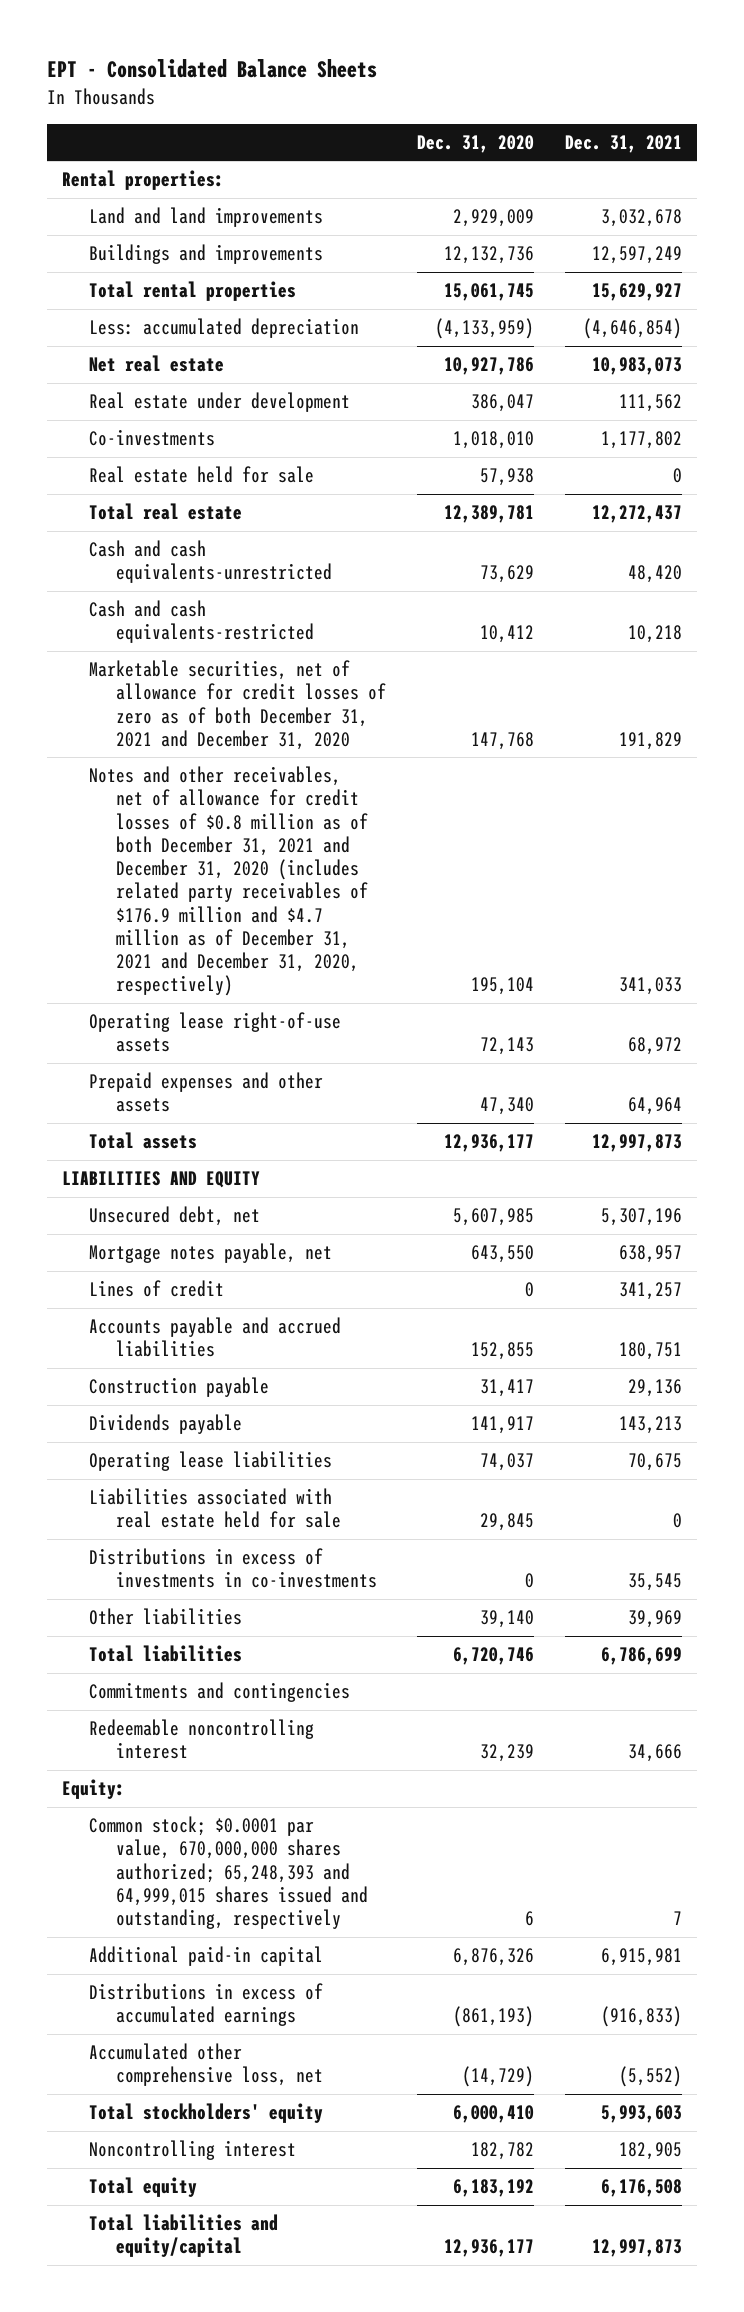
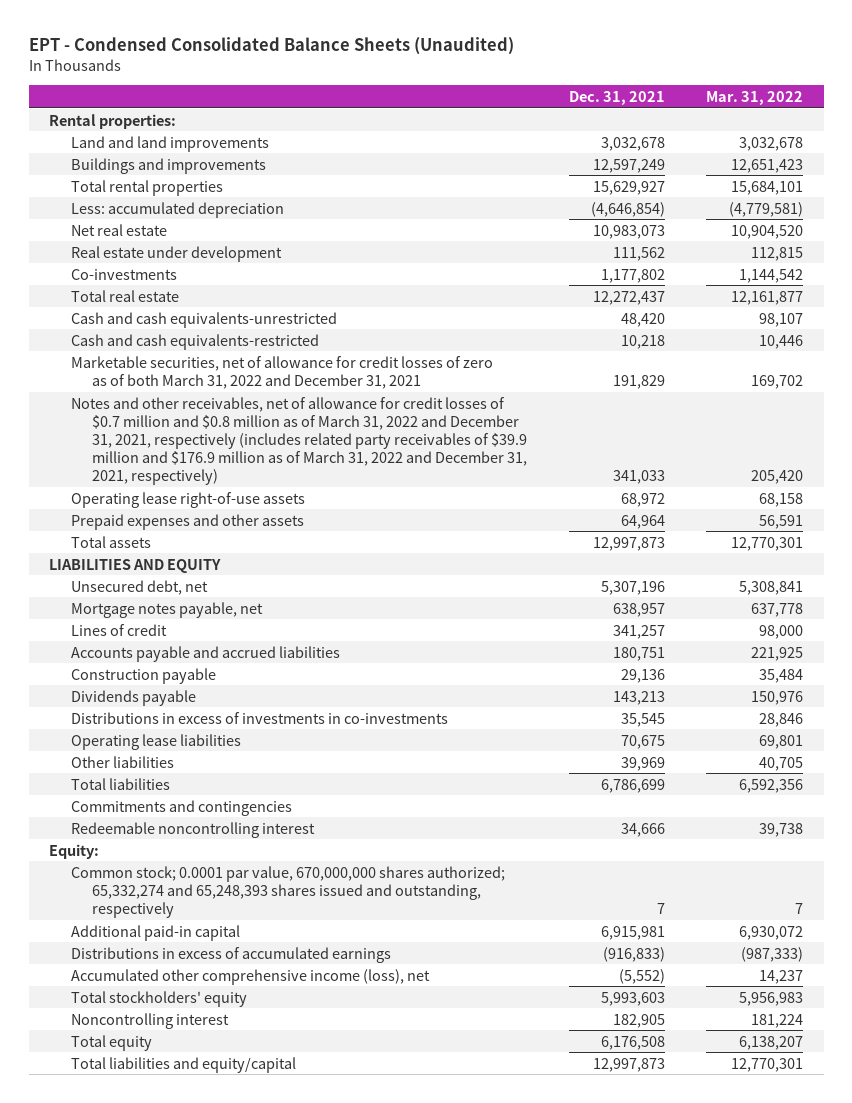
[46,59,377,79] EPT - Consolidated Balance Sheets -> [28,37,514,56] EPT - Condensed Consolidated Balance Sheets (Unaudited)
[417,134,535,153] Dec. 31, 2020 -> none
none -> [705,90,803,105] Mar. 31, 2022
[89,466,315,484] Real estate held for sale -> none
[89,660,387,750] Marketable securities, net of allowance for credit losses of zero as of both December 31, 2021 and December 31, 2020 -> [70,355,493,389] Marketable securities, net of allowance for credit losses of zero as of both March 31, 2022 and December 31, 2021
[89,766,369,997] Notes and other receivables, net of allowance for credit losses of $0.8 million as of both December 31, 2021 and December 31, 2020 (includes related party receivables of $176.9 million and $4.7 million as of December 31, 2021 and December 31, 2020, respectively) -> [70,396,528,486] Notes and other receivables, net of allowance for credit losses of $0.7 million and $0.8 million as of March 31, 2022 and December 31, 2021, respectively (includes related party receivables of $39.9 million and $176.9 million as of March 31, 2022 and December 31, 2021, respectively)
[89,1488,342,1529] Liabilities associated with real estate held for sale -> none
[89,1451,333,1472] Operating lease liabilities -> [70,733,241,750] Operating lease liabilities
[89,1816,369,1930] Common stock; $0.0001 par value, 670,000,000 shares authorized; 65,248,393 and 64,999,015 shares issued and outstanding, respectively -> [70,865,505,918] Common stock; 0.0001 par value, 670,000,000 shares authorized; 65,332,274 and 65,248,393 shares issued and outstanding, respectively
[89,2043,324,2087] Accumulated other comprehensive loss, net -> [70,968,430,985] Accumulated other comprehensive income (loss), net

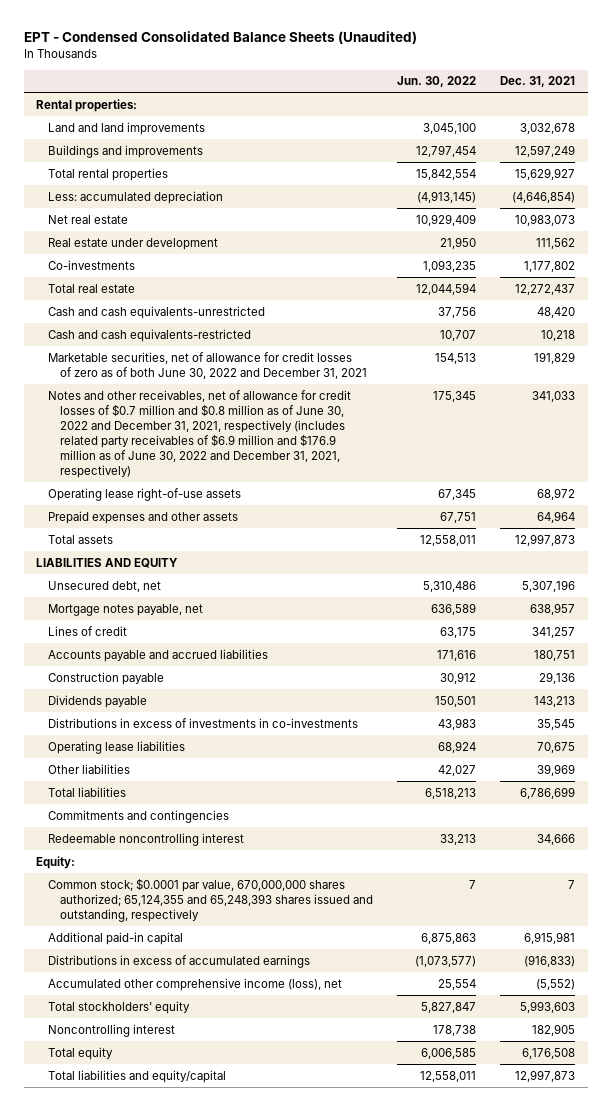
[705,90,803,105] Mar. 31, 2022 -> none
none -> [397,76,477,88] Jun. 30, 2022
[70,355,493,389] Marketable securities, net of allowance for credit losses of zero as of both March 31, 2022 and December 31, 2021 -> [48,351,367,379] Marketable securities, net of allowance for credit losses of zero as of both June 30, 2022 and December 31, 2021
[70,396,528,486] Notes and other receivables, net of allowance for credit losses of $0.7 million and $0.8 million as of March 31, 2022 and December 31, 2021, respectively (includes related party receivables of $39.9 million and $176.9 million as of March 31, 2022 and December 31, 2021, respectively) -> [48,389,352,479] Notes and other receivables, net of allowance for credit losses of $0.7 million and $0.8 million as of June 30, 2022 and December 31, 2021, respectively (includes related party receivables of $6.9 million and $176.9 million as of June 30, 2022 and December 31, 2021, respectively)
[70,865,505,918] Common stock; 0.0001 par value, 670,000,000 shares authorized; 65,332,274 and 65,248,393 shares issued and outstanding, respectively -> [48,877,373,922] Common stock; $0.0001 par value, 670,000,000 shares authorized; 65,124,355 and 65,248,393 shares issued and outstanding, respectively

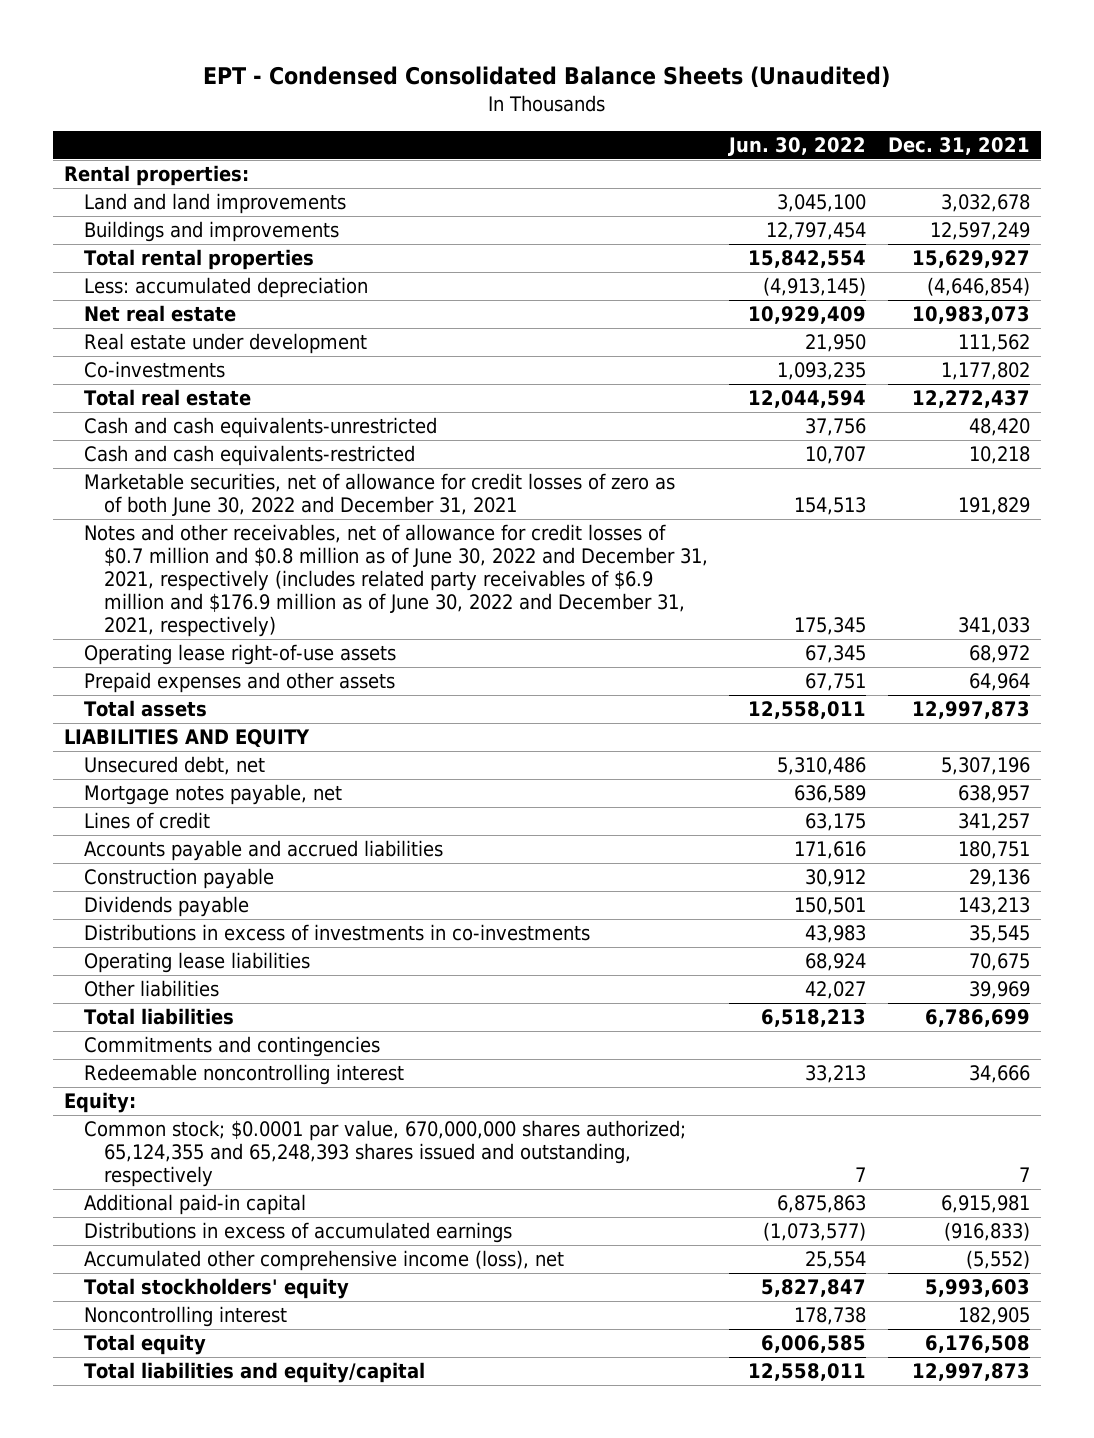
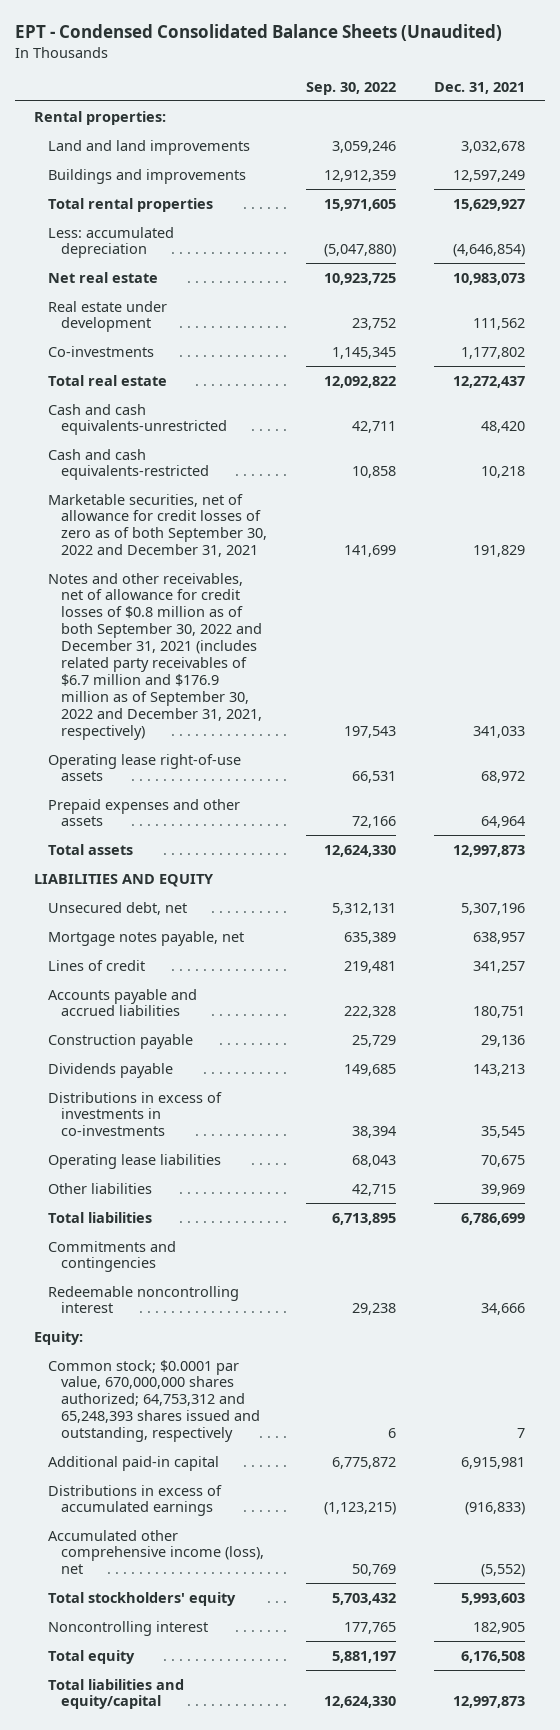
[728,136,867,156] Jun. 30, 2022 -> none
none -> [305,81,396,95] Sep. 30, 2022
[84,473,676,517] Marketable securities, net of allowance for credit losses of zero as of both June 30, 2022 and December 31, 2021 -> [47,493,268,558] Marketable securities, net of allowance for credit losses of zero as of both September 30, 2022 and December 31, 2021
[84,524,708,637] Notes and other receivables, net of allowance for credit losses of $0.7 million and $0.8 million as of June 30, 2022 and December 31, 2021, respectively (includes related party receivables of $6.9 million and $176.9 million as of June 30, 2022 and December 31, 2021, respectively) -> [47,572,263,741] Notes and other receivables, net of allowance for credit losses of $0.8 million as of both September 30, 2022 and December 31, 2021 (includes related party receivables of $6.7 million and $176.9 million as of September 30, 2022 and December 31, 2021, respectively)
[84,1120,687,1187] Common stock; $0.0001 par value, 670,000,000 shares authorized; 65,124,355 and 65,248,393 shares issued and outstanding, respectively -> [47,1359,261,1443] Common stock; $0.0001 par value, 670,000,000 shares authorized; 64,753,312 and 65,248,393 shares issued and outstanding, respectively

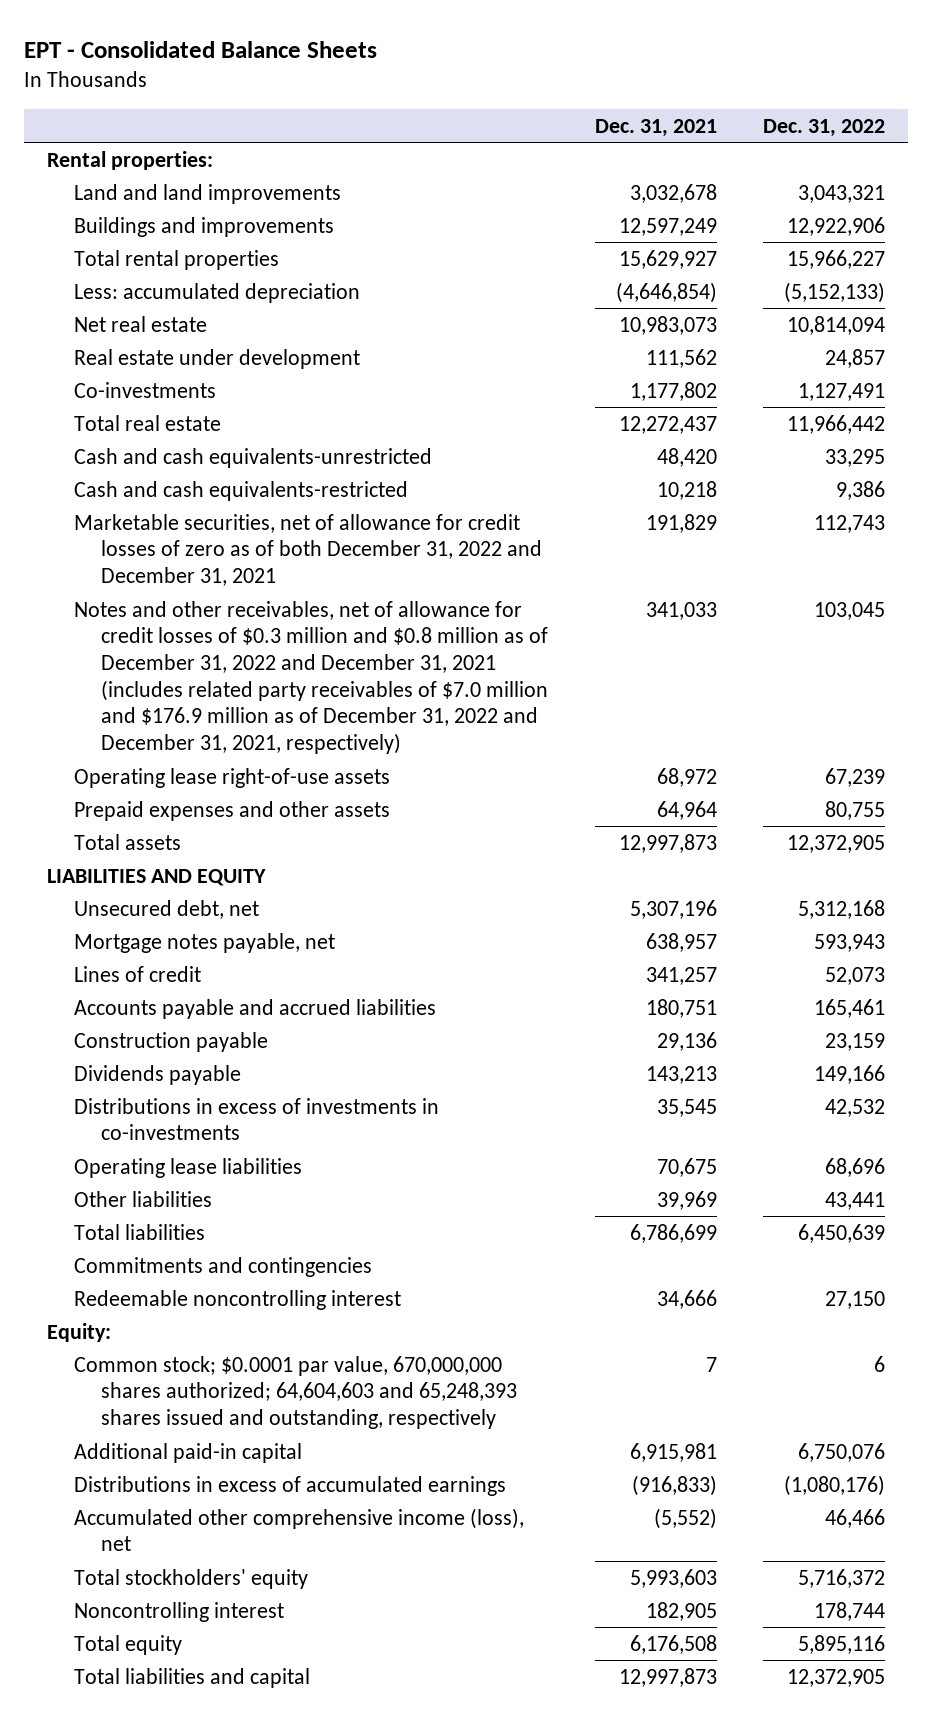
[15,23,503,41] EPT - Condensed Consolidated Balance Sheets (Unaudited) -> [23,40,377,58] EPT - Consolidated Balance Sheets
[305,81,396,95] Sep. 30, 2022 -> none
none -> [763,118,886,137] Dec. 31, 2022
[47,493,268,558] Marketable securities, net of allowance for credit losses of zero as of both September 30, 2022 and December 31, 2021 -> [74,513,543,587] Marketable securities, net of allowance for credit losses of zero as of both December 31, 2022 and December 31, 2021
[47,572,263,741] Notes and other receivables, net of allowance for credit losses of $0.8 million as of both September 30, 2022 and December 31, 2021 (includes related party receivables of $6.7 million and $176.9 million as of September 30, 2022 and December 31, 2021, respectively) -> [74,600,549,755] Notes and other receivables, net of allowance for credit losses of $0.3 million and $0.8 million as of December 31, 2022 and December 31, 2021 (includes related party receivables of $7.0 million and $176.9 million as of December 31, 2022 and December 31, 2021, respectively)
[47,1359,261,1443] Common stock; $0.0001 par value, 670,000,000 shares authorized; 64,753,312 and 65,248,393 shares issued and outstanding, respectively -> [74,1355,518,1430] Common stock; $0.0001 par value, 670,000,000 shares authorized; 64,604,603 and 65,248,393 shares issued and outstanding, respectively
[47,1678,184,1710] Total liabilities and equity/capital -> [74,1667,311,1688] Total liabilities and capital

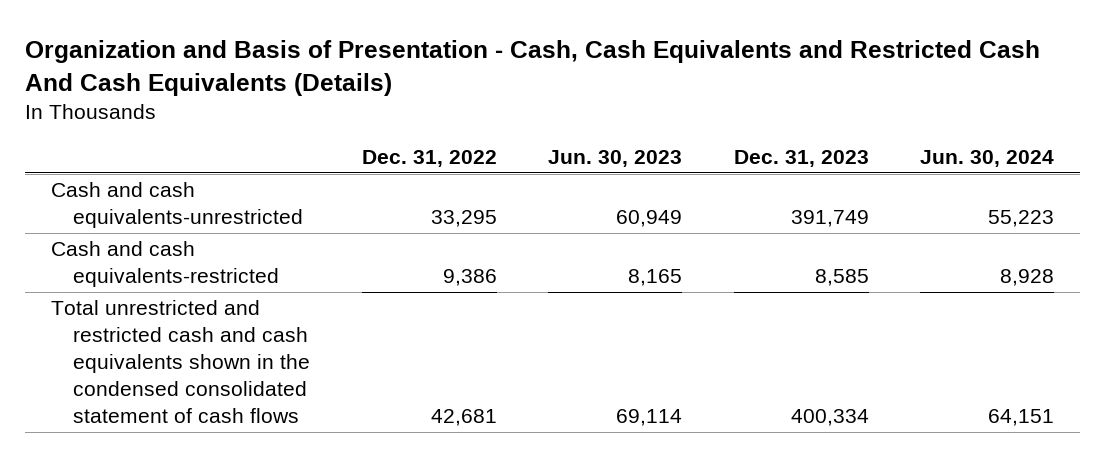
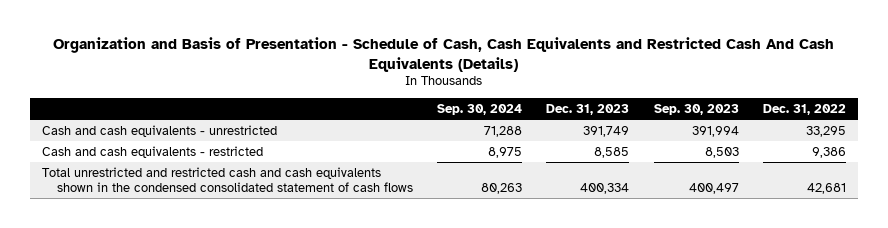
[25,40,1041,96] Organization and Basis of Presentation - Cash, Cash Equivalents and Restricted Cash And Cash Equivalents (Details) -> [53,37,835,72] Organization and Basis of Presentation - Schedule of Cash, Cash Equivalents and Restricted Cash And Cash Equivalents (Details)
[548,149,683,167] Jun. 30, 2023 -> none
[920,149,1055,167] Jun. 30, 2024 -> none
none -> [436,103,522,115] Sep. 30, 2024
none -> [653,103,739,115] Sep. 30, 2023
[51,182,304,229] Cash and cash equivalents-unrestricted -> [42,124,278,137] Cash and cash equivalents - unrestricted
[51,241,280,288] Cash and cash equivalents-restricted -> [42,145,264,158] Cash and cash equivalents - restricted

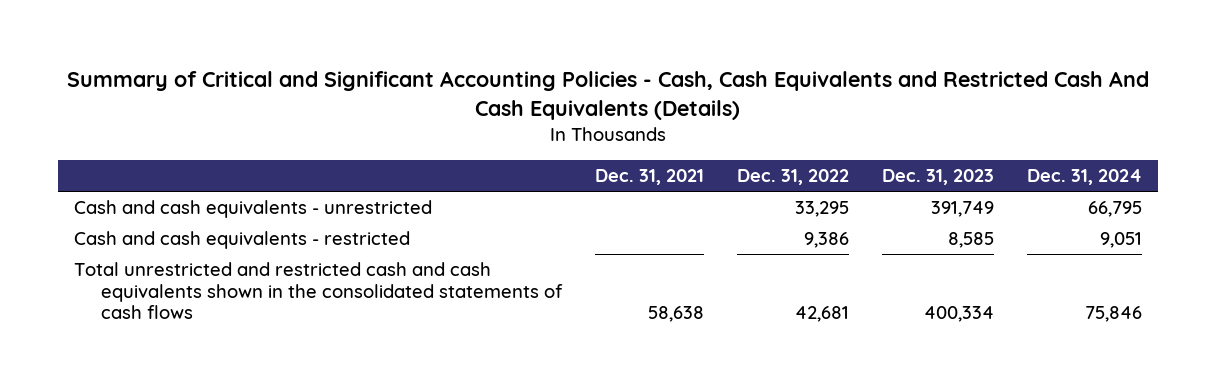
[53,37,835,72] Organization and Basis of Presentation - Schedule of Cash, Cash Equivalents and Restricted Cash And Cash Equivalents (Details) -> [67,70,1150,120] Summary of Critical and Significant Accounting Policies - Cash, Cash Equivalents and Restricted Cash And Cash Equivalents (Details)
[436,103,522,115] Sep. 30, 2024 -> none
[653,103,739,115] Sep. 30, 2023 -> none
none -> [595,169,705,186] Dec. 31, 2021
none -> [1026,169,1142,186] Dec. 31, 2024
[42,166,413,192] Total unrestricted and restricted cash and cash equivalents shown in the condensed consolidated statement of cash flows -> [74,262,564,320] Total unrestricted and restricted cash and cash equivalents shown in the consolidated statements of cash flows

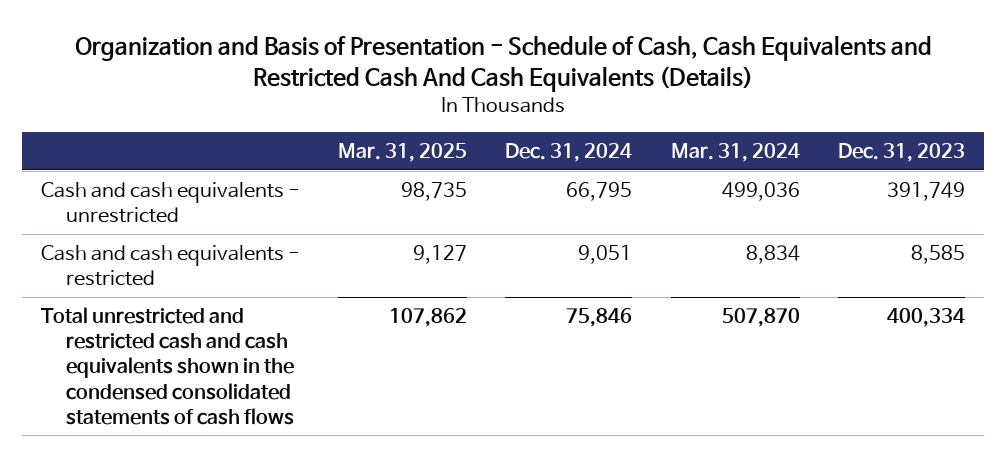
[67,70,1150,120] Summary of Critical and Significant Accounting Policies - Cash, Cash Equivalents and Restricted Cash And Cash Equivalents (Details) -> [74,34,932,93] Organization and Basis of Presentation - Schedule of Cash, Cash Equivalents and Restricted Cash And Cash Equivalents (Details)
[595,169,705,186] Dec. 31, 2021 -> none
[737,169,850,186] Dec. 31, 2022 -> none
none -> [338,143,468,163] Mar. 31, 2025
none -> [670,143,800,163] Mar. 31, 2024
[74,262,564,320] Total unrestricted and restricted cash and cash equivalents shown in the consolidated statements of cash flows -> [41,306,294,425] Total unrestricted and restricted cash and cash equivalents shown in the condensed consolidated statements of cash flows

